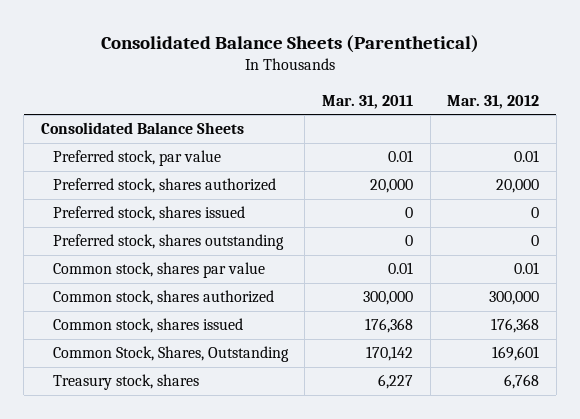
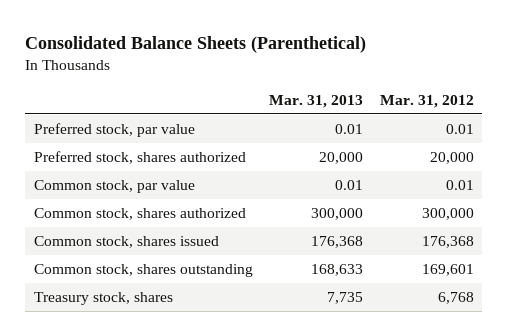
[321,94,413,109] Mar. 31, 2011 -> none
none -> [269,94,364,108] Mar. 31, 2013
[40,122,244,135] Consolidated Balance Sheets -> none
[52,206,245,222] Preferred stock, shares issued -> none
[52,234,284,251] Preferred stock, shares outstanding -> none
[52,262,265,279] Common stock, shares par value -> [33,180,195,194] Common stock, par value
[52,346,289,363] Common Stock, Shares, Outstanding -> [33,264,253,278] Common stock, shares outstanding

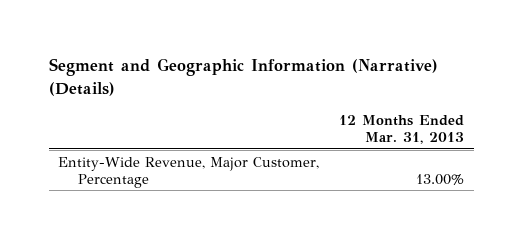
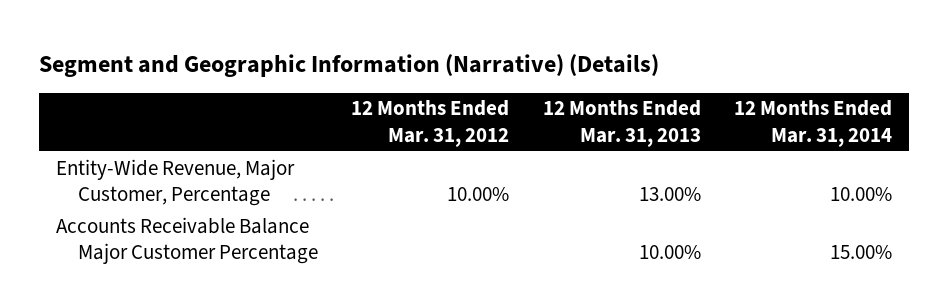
none -> [351,100,510,147] 12 Months Ended Mar. 31, 2012
none -> [734,100,893,147] 12 Months Ended Mar. 31, 2014
none -> [55,216,318,265] Accounts Receivable Balance Major Customer Percentage

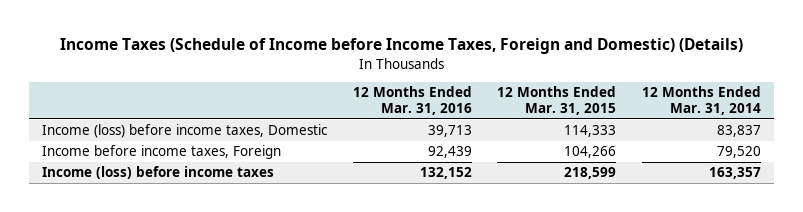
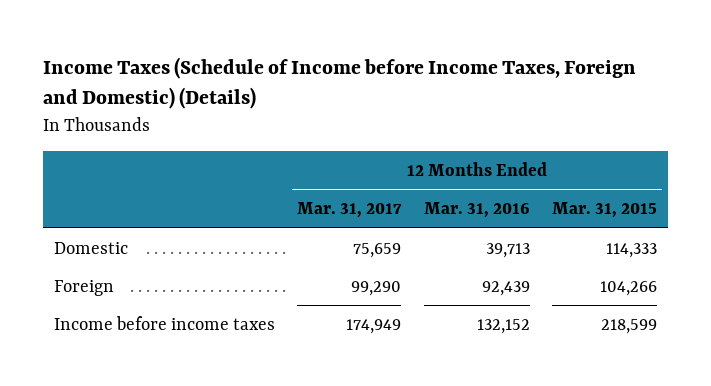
[641,86,761,116] 12 Months Ended Mar. 31, 2014 -> none
none -> [297,201,403,218] Mar. 31, 2017
[42,124,329,139] Income (loss) before income taxes, Domestic -> [54,241,129,254] Domestic
[42,145,282,160] Income before income taxes, Foreign -> [54,279,115,296] Foreign
[42,166,275,180] Income (loss) before income taxes -> [54,315,276,330] Income before income taxes

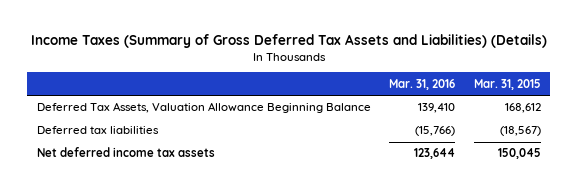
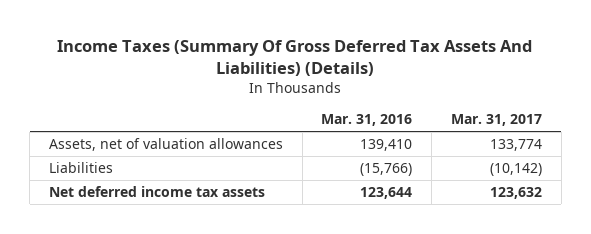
[30,34,547,49] Income Taxes (Summary of Gross Deferred Tax Assets and Liabilities) (Details) -> [57,39,533,76] Income Taxes (Summary Of Gross Deferred Tax Assets And Liabilities) (Details)
[474,78,542,90] Mar. 31, 2015 -> none
none -> [450,114,542,127] Mar. 31, 2017
[36,102,371,114] Deferred Tax Assets, Valuation Allowance Beginning Balance -> [48,138,283,152] Assets, net of valuation allowances
[36,126,159,135] Deferred tax liabilities -> [48,162,113,174] Liabilities

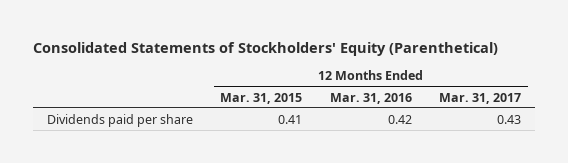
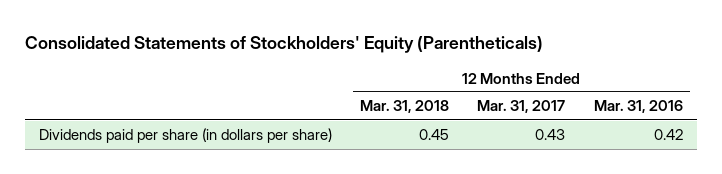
[33,41,499,56] Consolidated Statements of Stockholders' Equity (Parenthetical) -> [25,36,544,54] Consolidated Statements of Stockholders' Equity (Parentheticals)
[220,92,303,104] Mar. 31, 2015 -> none
none -> [360,100,450,114] Mar. 31, 2018
[46,114,193,128] Dividends paid per share -> [39,128,333,144] Dividends paid per share (in dollars per share)

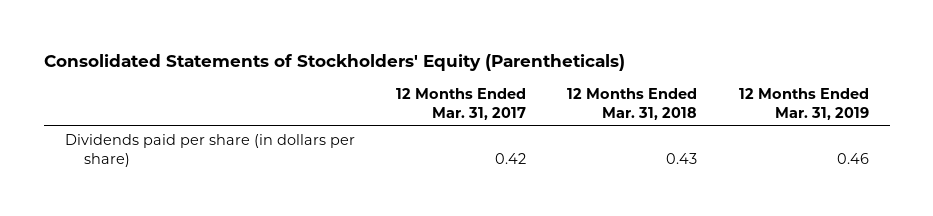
[593,100,683,114] Mar. 31, 2016 -> none
none -> [738,88,869,121] 12 Months Ended Mar. 31, 2019
[419,129,450,141] 0.45 -> [666,152,698,164] 0.43
[535,129,566,141] 0.43 -> [495,152,527,164] 0.42

